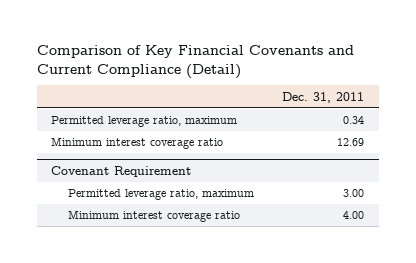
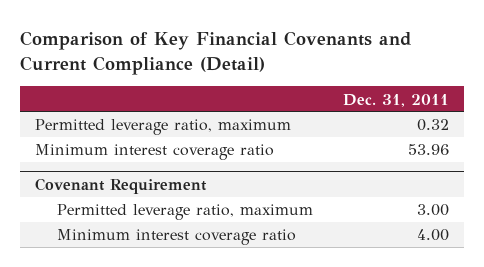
[343,116,365,125] 0.34 -> [416,119,449,132] 0.32
[337,138,365,147] 12.69 -> [407,144,449,156] 53.96

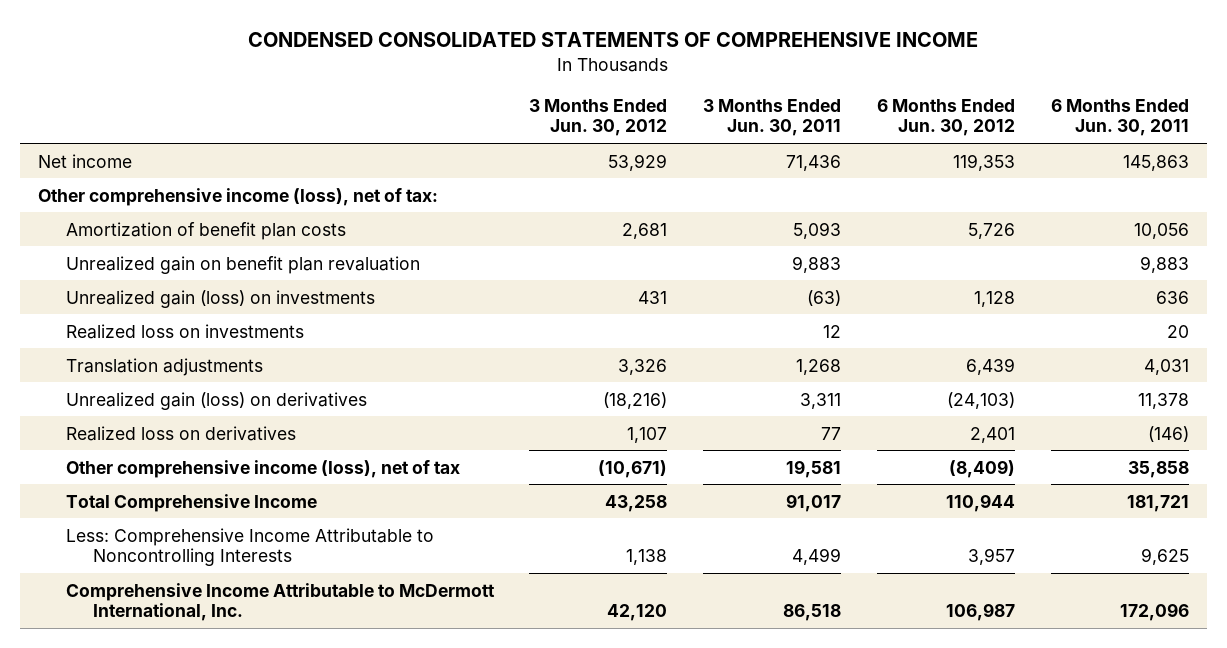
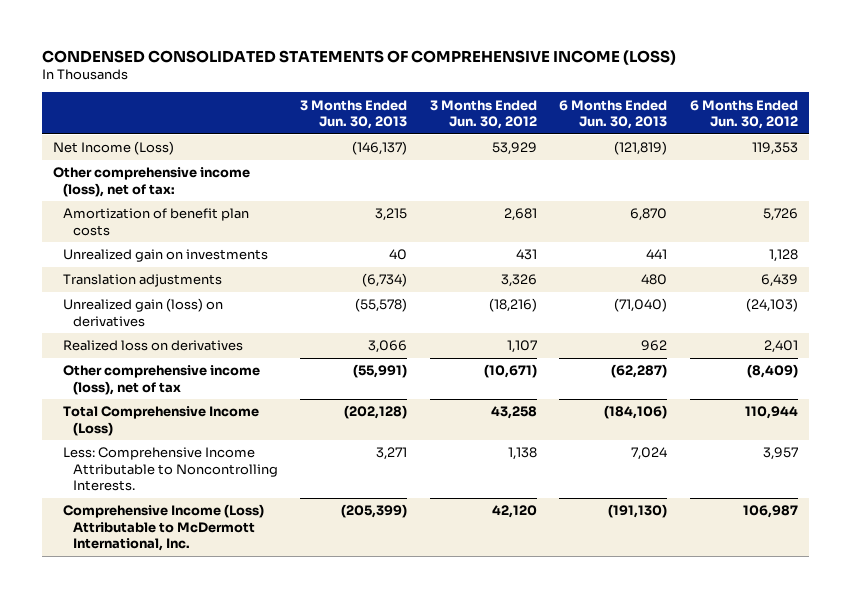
[248,32,979,48] CONDENSED CONSOLIDATED STATEMENTS OF COMPREHENSIVE INCOME -> [41,49,676,65] CONDENSED CONSOLIDATED STATEMENTS OF COMPREHENSIVE INCOME (LOSS)
[703,98,842,137] 3 Months Ended Jun. 30, 2011 -> none
[1050,98,1189,137] 6 Months Ended Jun. 30, 2011 -> none
none -> [300,99,408,130] 3 Months Ended Jun. 30, 2013
none -> [559,99,668,130] 6 Months Ended Jun. 30, 2013
[38,153,133,168] Net income -> [52,141,174,156] Net Income (Loss)
[65,255,420,274] Unrealized gain on benefit plan revaluation -> none
[65,323,304,339] Realized loss on investments -> none
[65,289,375,308] Unrealized gain (loss) on investments -> [62,249,268,263] Unrealized gain on investments
[65,493,317,512] Total Comprehensive Income -> [62,406,259,436] Total Comprehensive Income (Loss)
[65,527,434,567] Less: Comprehensive Income Attributable to Noncontrolling Interests -> [62,447,278,492] Less: Comprehensive Income Attributable to Noncontrolling Interests.
[65,582,495,622] Comprehensive Income Attributable to McDermott International, Inc. -> [62,504,264,552] Comprehensive Income (Loss) Attributable to McDermott International, Inc.

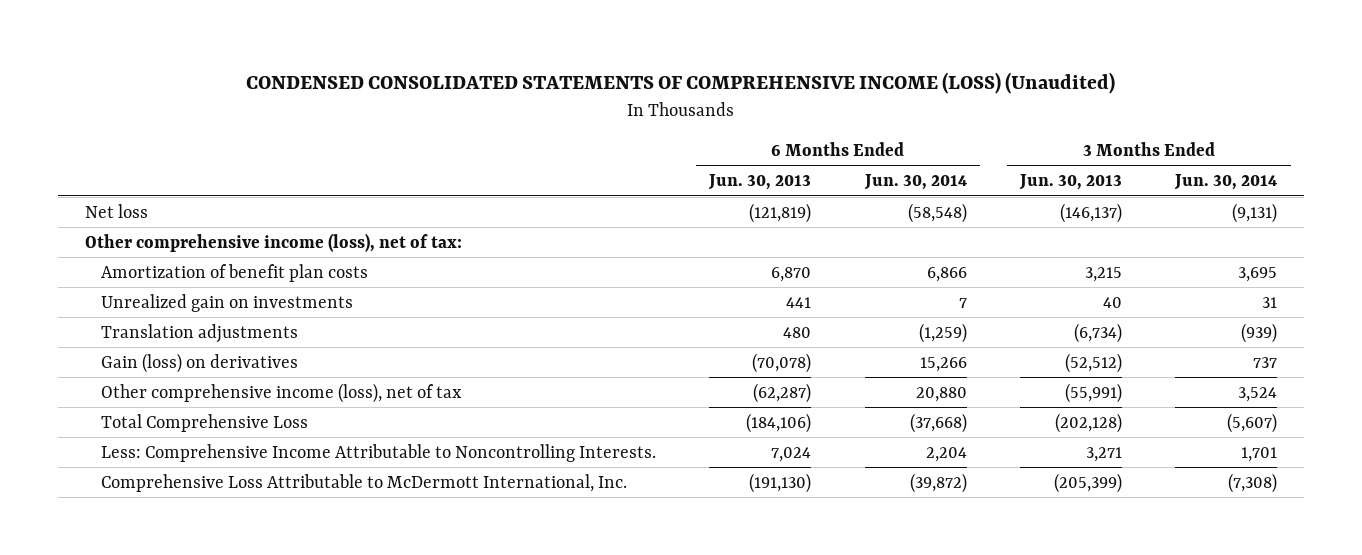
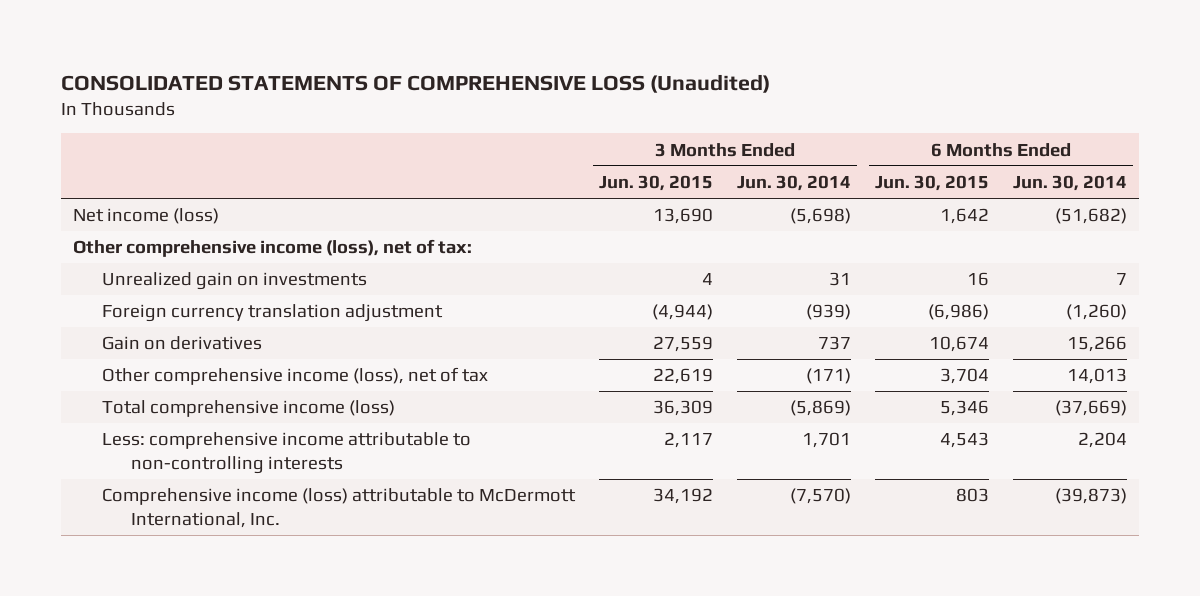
[246,71,1116,94] CONDENSED CONSOLIDATED STATEMENTS OF COMPREHENSIVE INCOME (LOSS) (Unaudited) -> [61,73,771,93] CONSOLIDATED STATEMENTS OF COMPREHENSIVE LOSS (Unaudited)
[708,174,812,191] Jun. 30, 2013 -> none
[1019,174,1123,191] Jun. 30, 2013 -> none
none -> [599,174,714,191] Jun. 30, 2015
none -> [875,174,990,191] Jun. 30, 2015
[84,203,148,218] Net loss -> [73,208,220,225] Net income (loss)
[907,202,967,223] (58,548) -> [1055,208,1128,225] (51,682)
[1232,202,1278,223] (9,131) -> [790,208,852,225] (5,698)
[100,263,368,282] Amortization of benefit plan costs -> none
[100,323,298,343] Translation adjustments -> [102,304,444,323] Foreign currency translation adjustment
[918,322,967,343] (1,259) -> [1066,304,1128,321] (1,260)
[100,352,298,373] Gain (loss) on derivatives -> [102,336,263,351] Gain on derivatives
[915,386,967,402] 20,880 -> [1067,368,1128,385] 14,013
[1238,386,1278,402] 3,524 -> [806,368,852,385] (171)
[100,413,308,432] Total Comprehensive Loss -> [102,400,396,418] Total comprehensive income (loss)
[909,412,967,433] (37,668) -> [1055,400,1128,417] (37,669)
[1227,412,1278,433] (5,607) -> [790,400,852,417] (5,869)
[100,443,656,462] Less: Comprehensive Income Attributable to Noncontrolling Interests. -> [102,432,472,474] Less: comprehensive income attributable to non-controlling interests
[100,473,627,492] Comprehensive Loss Attributable to McDermott International, Inc. -> [102,488,577,528] Comprehensive income (loss) attributable to McDermott International, Inc.
[909,472,967,493] (39,872) -> [1055,488,1128,505] (39,873)
[1228,472,1278,493] (7,308) -> [790,488,852,505] (7,570)

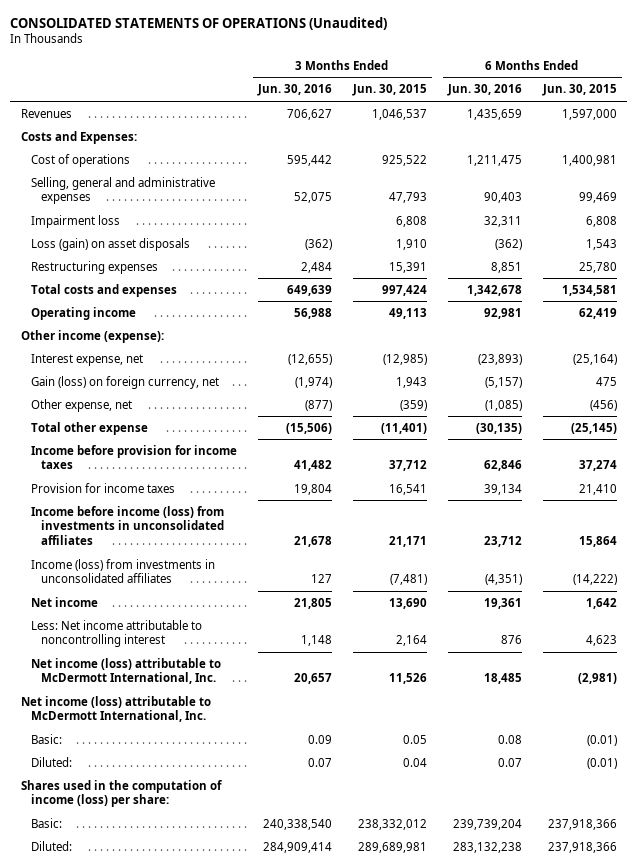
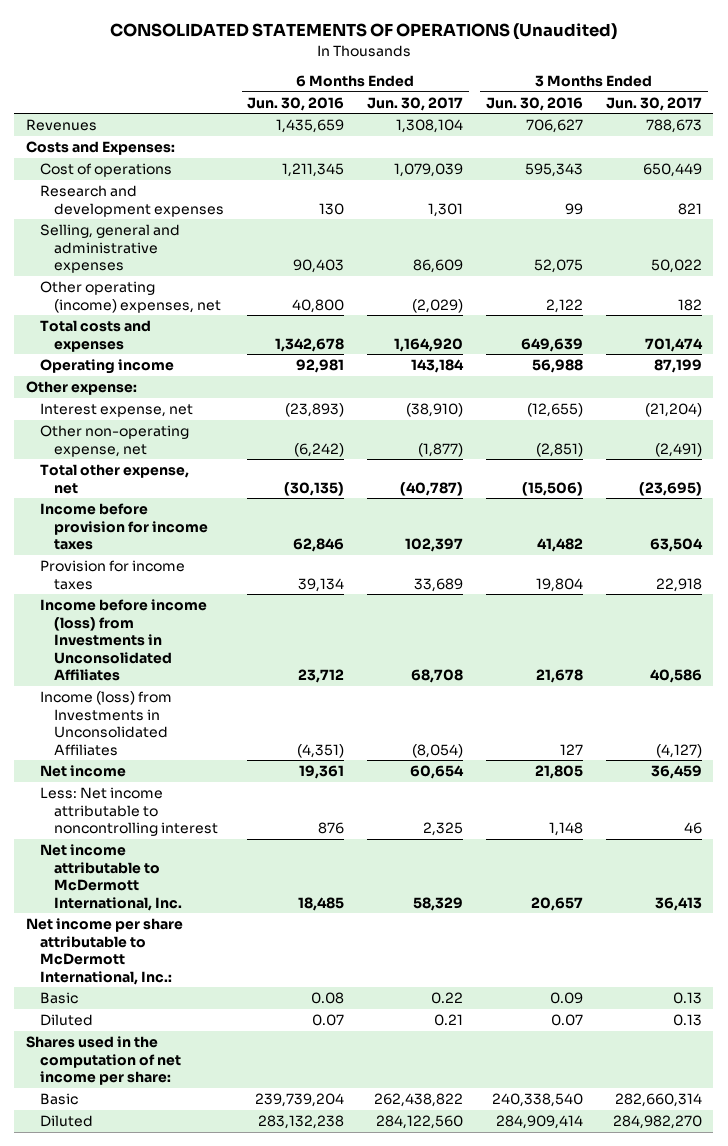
[351,84,427,97] Jun. 30, 2015 -> none
[541,84,617,97] Jun. 30, 2015 -> none
none -> [367,96,464,111] Jun. 30, 2017
none -> [605,96,702,111] Jun. 30, 2017
[286,154,332,166] 595,442 -> [524,163,583,178] 595,343
[466,154,522,166] 1,211,475 -> [282,163,345,178] 1,211,345
none -> [40,185,225,217] Research and development expenses
[31,214,121,228] Impairment loss -> none
[31,237,191,251] Loss (gain) on asset disposals -> none
[31,260,159,274] Restructuring expenses -> none
none -> [40,281,222,313] Other operating (income) expenses, net
[20,329,164,343] Other income (expense): -> [25,381,137,396] Other expense:
[31,375,220,389] Gain (loss) on foreign currency, net -> none
[31,398,133,412] Other expense, net -> [40,425,190,457] Other non-operating expense, net
[304,399,332,411] (877) -> [535,442,583,457] (2,851)
[484,399,522,411] (1,085) -> [294,442,345,457] (6,242)
[31,421,149,435] Total other expense -> [40,464,190,494] Total other expense, net
[31,505,225,546] Income before income (loss) from investments in unconsolidated affiliates -> [40,599,208,682] Income before income (loss) from Investments in Unconsolidated Affiliates
[31,558,216,584] Income (loss) from investments in unconsolidated affiliates -> [40,691,173,756] Income (loss) from Investments in Unconsolidated Affiliates
[31,657,222,685] Net income (loss) attributable to McDermott International, Inc. -> [40,844,183,911] Net income attributable to McDermott International, Inc.
[20,695,211,723] Net income (loss) attributable to McDermott International, Inc. -> [25,918,183,985] Net income per share attributable to McDermott International, Inc.:
[31,733,63,744] Basic: -> [40,992,79,1005] Basic
[31,756,73,767] Diluted: -> [40,1014,94,1027] Diluted
[20,779,222,808] Shares used in the computation of income (loss) per share: -> [25,1036,182,1086] Shares used in the computation of net income per share:
[31,817,63,828] Basic: -> [40,1093,79,1106] Basic
[31,840,73,851] Diluted: -> [40,1115,94,1128] Diluted

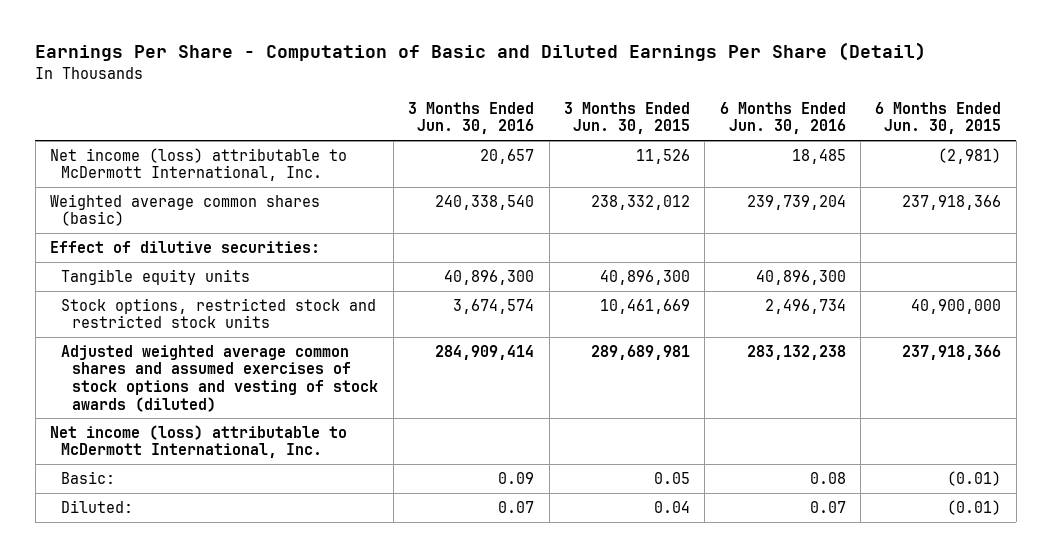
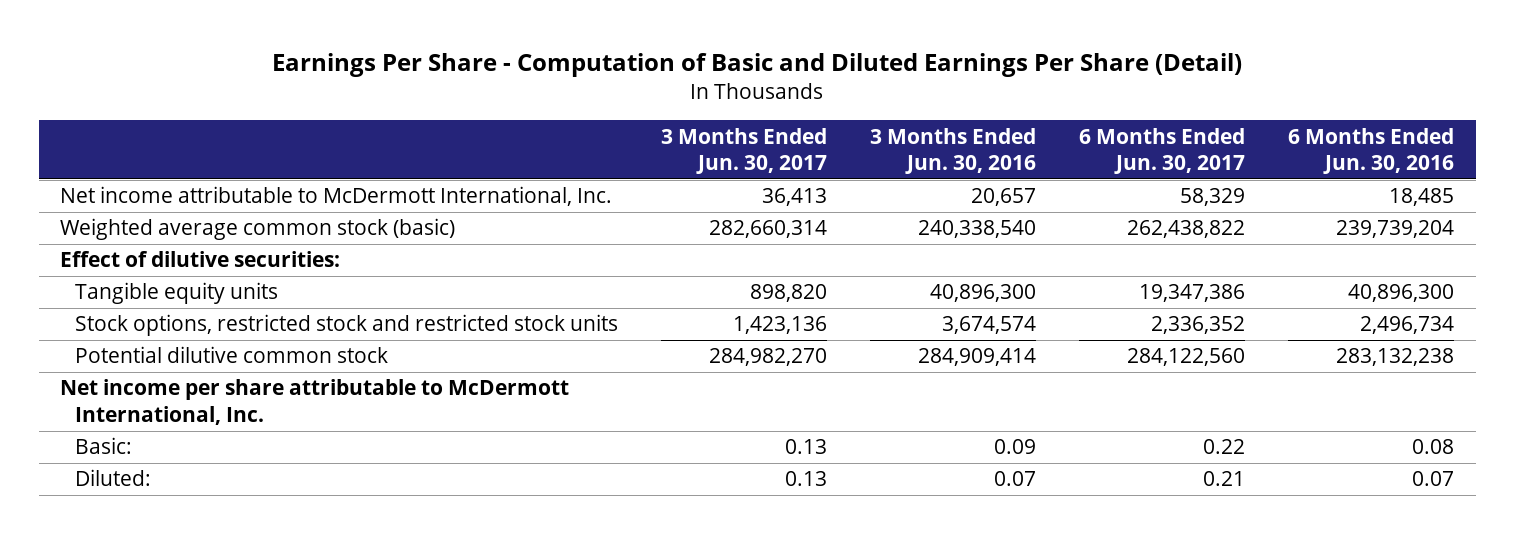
[563,101,690,135] 3 Months Ended Jun. 30, 2015 -> none
[875,101,1002,135] 6 Months Ended Jun. 30, 2015 -> none
none -> [661,127,828,175] 3 Months Ended Jun. 30, 2017
none -> [1079,127,1246,175] 6 Months Ended Jun. 30, 2017
[49,147,347,182] Net income (loss) attributable to McDermott International, Inc. -> [60,186,613,207] Net income attributable to McDermott International, Inc.
[49,193,320,227] Weighted average common shares (basic) -> [60,218,456,241] Weighted average common stock (basic)
[61,344,379,412] Adjusted weighted average common shares and assumed exercises of stock options and vesting of stock awards (diluted) -> [75,346,389,364] Potential dilutive common stock
[49,424,347,459] Net income (loss) attributable to McDermott International, Inc. -> [60,379,570,426] Net income per share attributable to McDermott International, Inc.

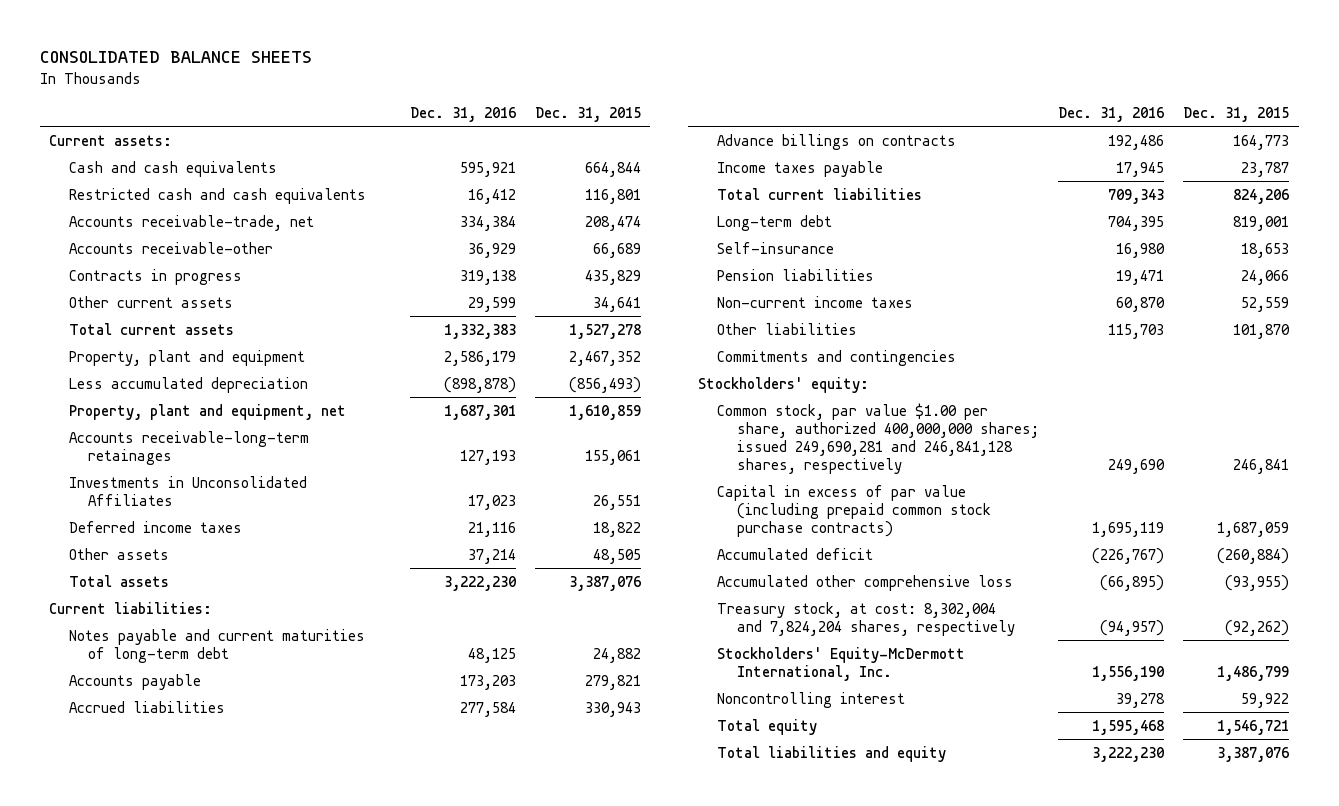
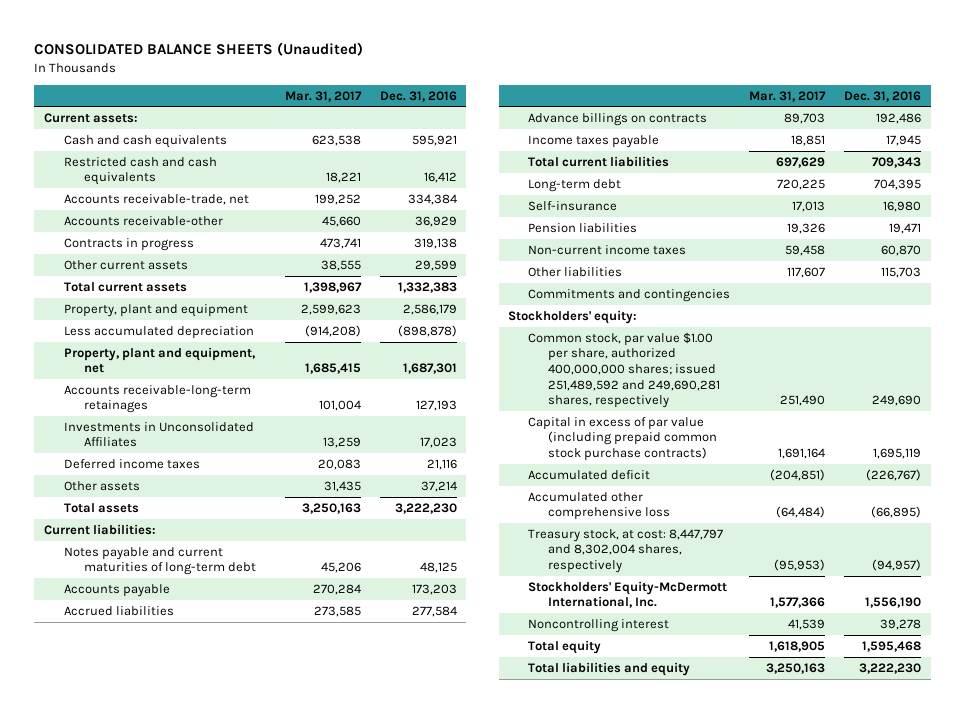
[39,51,312,64] CONSOLIDATED BALANCE SHEETS -> [34,42,364,57] CONSOLIDATED BALANCE SHEETS (Unaudited)
[534,106,641,122] Dec. 31, 2015 -> none
none -> [284,90,362,102] Mar. 31, 2017
[717,402,1039,474] Common stock, par value $1.00 per share, authorized 400,000,000 shares; issued 249,690,281 and 246,841,128 shares, respectively -> [528,331,721,409] Common stock, par value $1.00 per share, authorized 400,000,000 shares; issued 251,489,592 and 249,690,281 shares, respectively
[717,601,1015,636] Treasury stock, at cost: 8,302,004 and 7,824,204 shares, respectively -> [528,528,724,573] Treasury stock, at cost: 8,447,797 and 8,302,004 shares, respectively

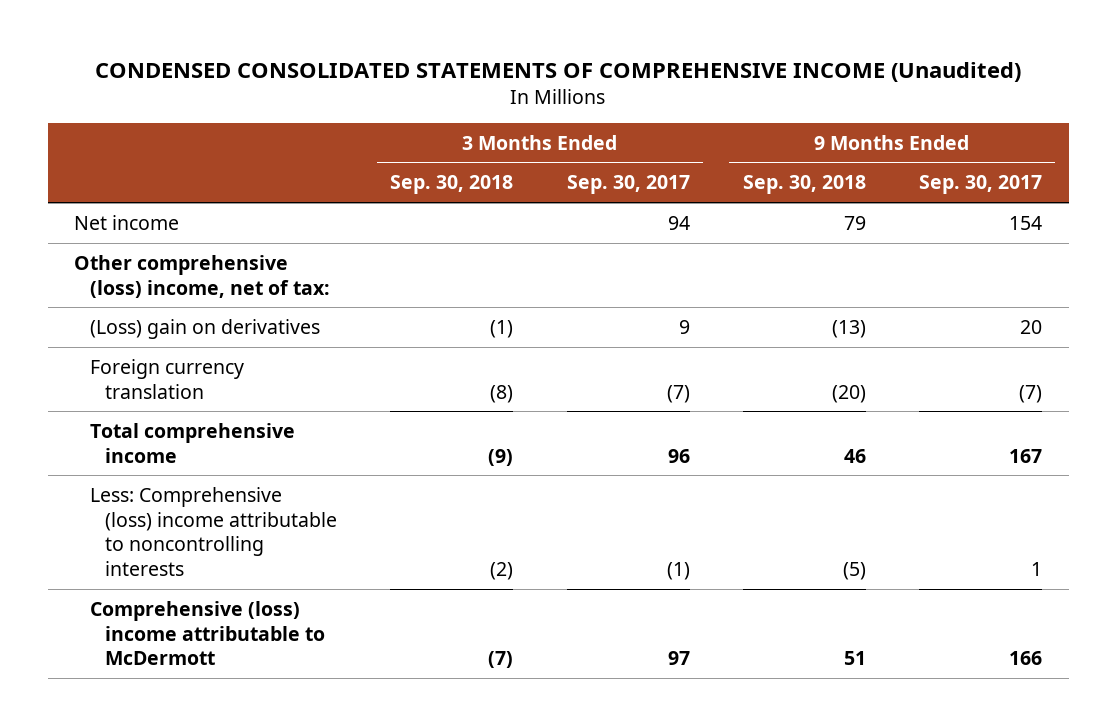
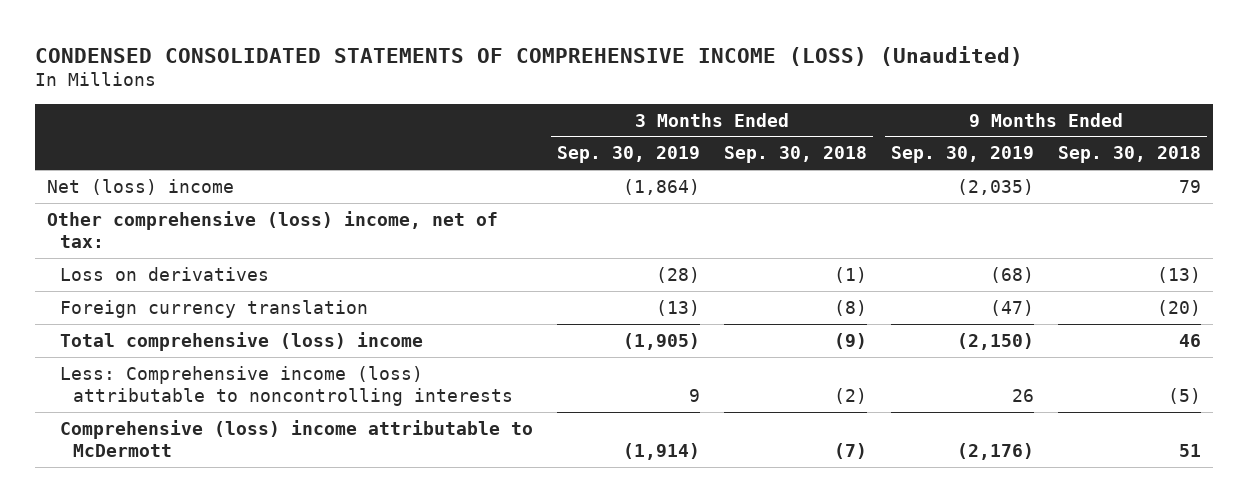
[95,61,1022,82] CONDENSED CONSOLIDATED STATEMENTS OF COMPREHENSIVE INCOME (Unaudited) -> [35,45,1024,66] CONDENSED CONSOLIDATED STATEMENTS OF COMPREHENSIVE INCOME (LOSS) (Unaudited)
[566,175,690,195] Sep. 30, 2017 -> none
[918,175,1042,195] Sep. 30, 2017 -> none
none -> [557,146,701,164] Sep. 30, 2019
none -> [891,146,1035,164] Sep. 30, 2019
[74,214,180,230] Net income -> [47,178,235,195] Net (loss) income
[89,318,320,339] (Loss) gain on derivatives -> [60,266,270,281] Loss on derivatives
[89,422,295,463] Total comprehensive income -> [60,331,424,351] Total comprehensive (loss) income
[89,486,338,577] Less: Comprehensive (loss) income attributable to noncontrolling interests -> [60,365,514,406] Less: Comprehensive income (loss) attributable to noncontrolling interests

